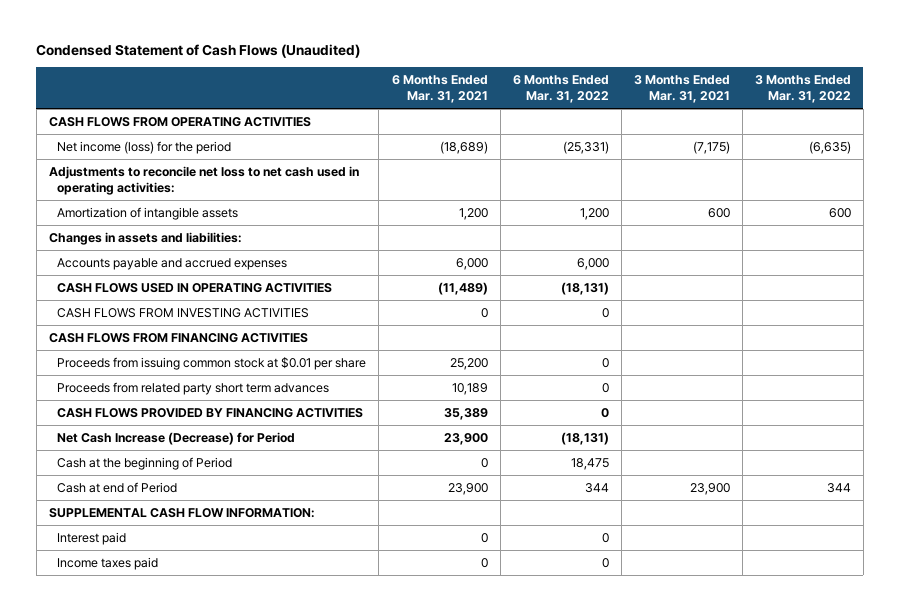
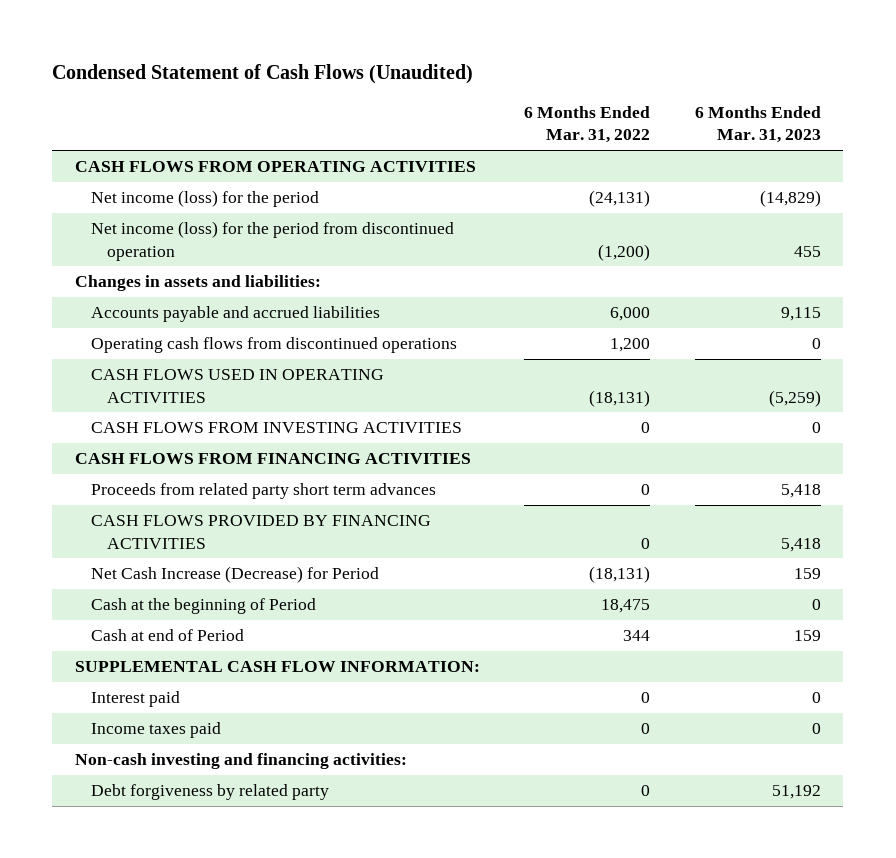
[391,75,488,104] 6 Months Ended Mar. 31, 2021 -> none
[633,75,730,104] 3 Months Ended Mar. 31, 2021 -> none
[754,75,851,104] 3 Months Ended Mar. 31, 2022 -> none
none -> [694,105,821,144] 6 Months Ended Mar. 31, 2023
[48,165,359,195] Adjustments to reconcile net loss to net cash used in operating activities: -> none
[57,206,239,220] Amortization of intangible assets -> none
[562,140,609,154] (25,331) -> [589,190,651,208] (24,131)
none -> [90,221,454,261] Net income (loss) for the period from discontinued operation
[57,257,288,270] Accounts payable and accrued expenses -> [90,306,380,323] Accounts payable and accrued liabilities
none -> [90,337,457,354] Operating cash flows from discontinued operations
[57,356,367,370] Proceeds from issuing common stock at $0.01 per share -> none
none -> [74,753,407,770] Non-cash investing and financing activities:
none -> [90,784,329,801] Debt forgiveness by related party

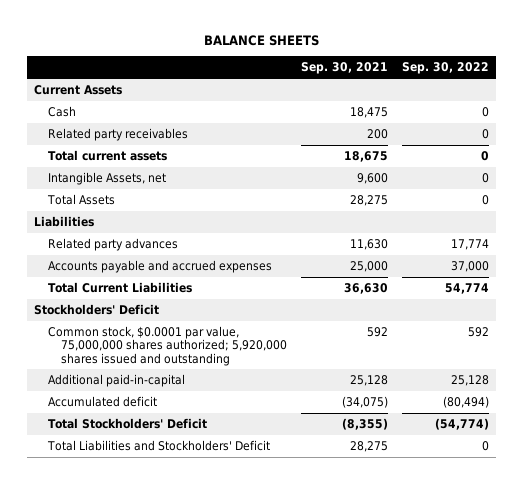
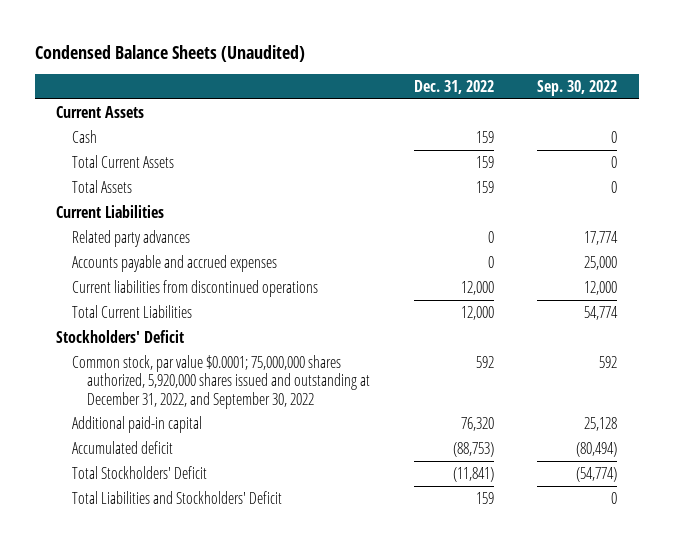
[203,35,319,47] BALANCE SHEETS -> [34,44,305,62] Condensed Balance Sheets (Unaudited)
[301,62,389,75] Sep. 30, 2021 -> none
none -> [413,80,494,95] Dec. 31, 2022
[47,127,188,141] Related party receivables -> none
[47,171,166,185] Intangible Assets, net -> none
[47,149,167,161] Total current assets -> [71,154,174,168] Total Current Assets
[34,215,95,227] Liabilities -> [56,204,165,218] Current Liabilities
[450,260,489,272] 37,000 -> [584,255,618,270] 25,000
none -> [71,279,318,297] Current liabilities from discontinued operations
[47,325,288,366] Common stock, $0.0001 par value, 75,000,000 shares authorized; 5,920,000 shares issued and outstanding -> [71,354,371,409] Common stock, par value $0.0001; 75,000,000 shares authorized, 5,920,000 shares issued and outstanding at December 31, 2022, and September 30, 2022
[47,373,185,387] Additional paid-in-capital -> [71,415,202,433] Additional paid-in capital

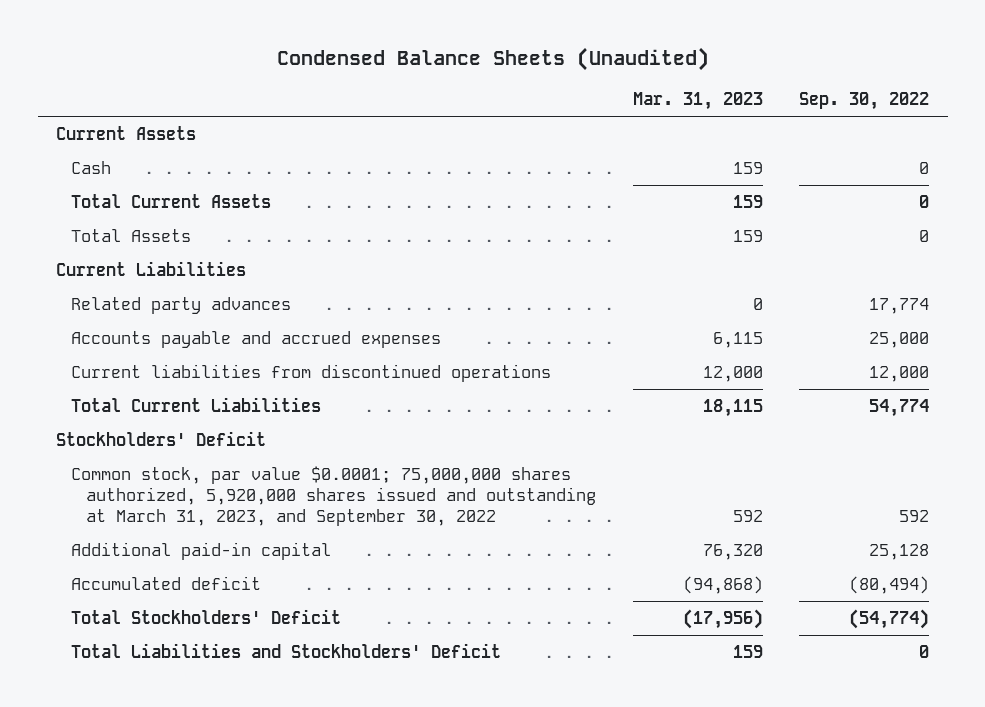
[413,80,494,95] Dec. 31, 2022 -> none
none -> [632,91,763,110] Mar. 31, 2023
[71,354,371,409] Common stock, par value $0.0001; 75,000,000 shares authorized, 5,920,000 shares issued and outstanding at December 31, 2022, and September 30, 2022 -> [71,466,597,527] Common stock, par value $0.0001; 75,000,000 shares authorized, 5,920,000 shares issued and outstanding at March 31, 2023, and September 30, 2022

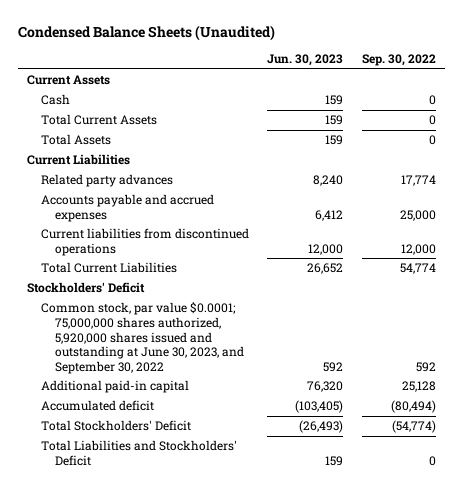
[632,91,763,110] Mar. 31, 2023 -> none
none -> [267,54,344,67] Jun. 30, 2023
[71,466,597,527] Common stock, par value $0.0001; 75,000,000 shares authorized, 5,920,000 shares issued and outstanding at March 31, 2023, and September 30, 2022 -> [41,302,245,374] Common stock, par value $0.0001; 75,000,000 shares authorized, 5,920,000 shares issued and outstanding at June 30, 2023, and September 30, 2022

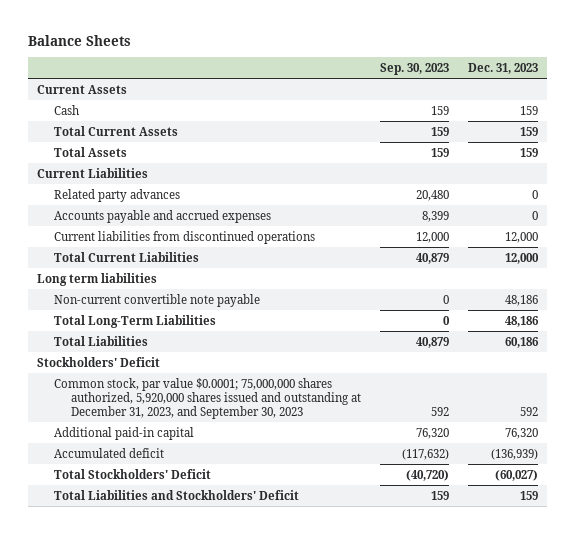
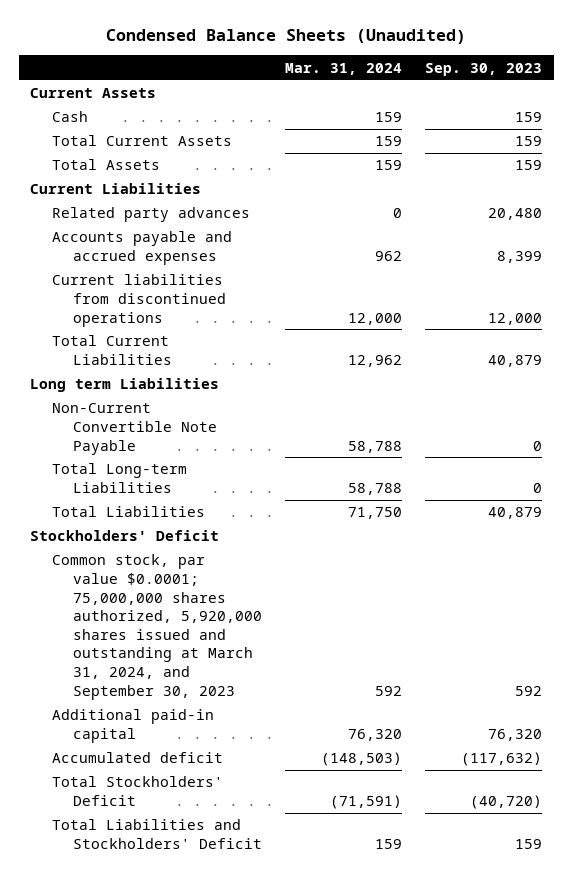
[27,34,131,46] Balance Sheets -> [106,28,467,44] Condensed Balance Sheets (Unaudited)
[467,62,538,74] Dec. 31, 2023 -> none
none -> [285,62,403,75] Mar. 31, 2024
[37,272,158,286] Long term liabilities -> [29,378,219,393] Long term Liabilities
[54,293,261,307] Non-current convertible note payable -> [51,403,218,455] Non-Current Convertible Note Payable
[54,314,217,328] Total Long-Term Liabilities -> [51,463,187,493] Total Long-term Liabilities
[54,377,362,419] Common stock, par value $0.0001; 75,000,000 shares authorized, 5,920,000 shares issued and outstanding at December 31, 2023, and September 30, 2023 -> [51,554,263,700] Common stock, par value $0.0001; 75,000,000 shares authorized, 5,920,000 shares issued and outstanding at March 31, 2024, and September 30, 2023

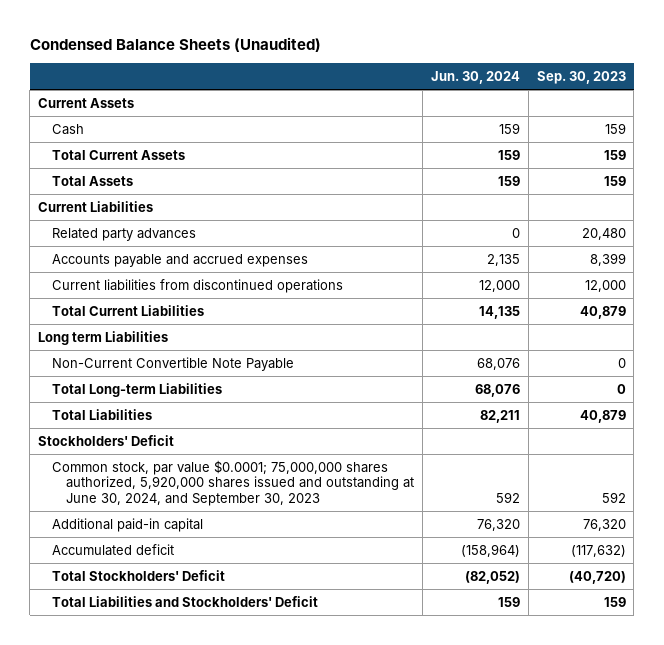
[285,62,403,75] Mar. 31, 2024 -> none
none -> [430,71,520,85] Jun. 30, 2024
[51,554,263,700] Common stock, par value $0.0001; 75,000,000 shares authorized, 5,920,000 shares issued and outstanding at March 31, 2024, and September 30, 2023 -> [52,459,415,507] Common stock, par value $0.0001; 75,000,000 shares authorized, 5,920,000 shares issued and outstanding at June 30, 2024, and September 30, 2023

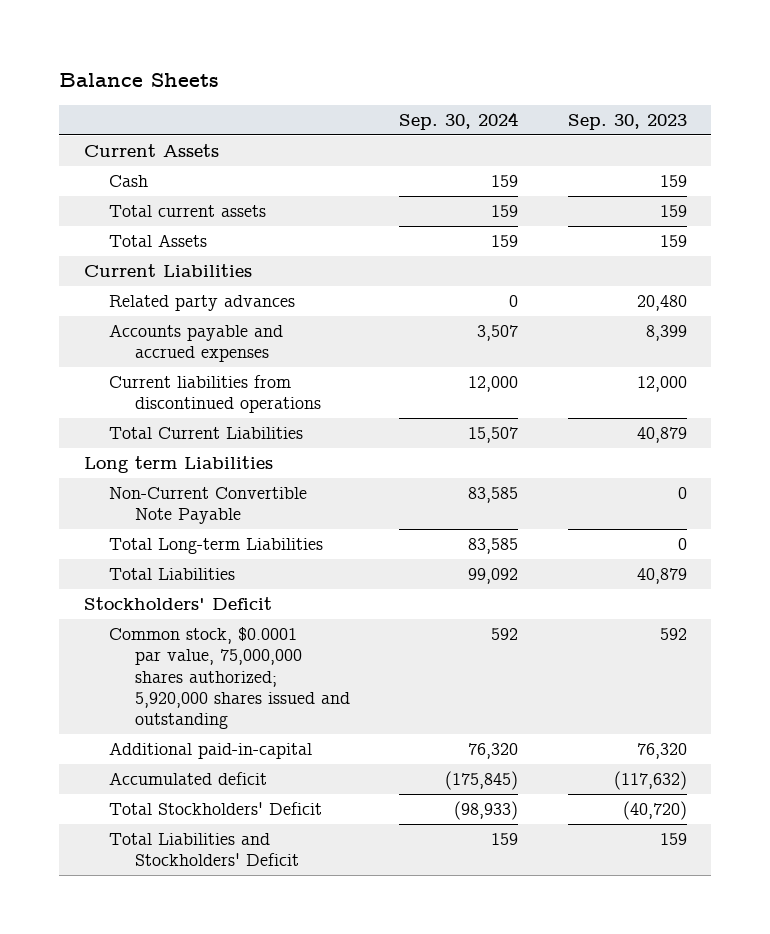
[29,37,321,53] Condensed Balance Sheets (Unaudited) -> [58,72,219,87] Balance Sheets
[430,71,520,85] Jun. 30, 2024 -> none
none -> [399,112,519,131] Sep. 30, 2024
[52,149,186,160] Total Current Assets -> [109,205,267,218] Total current assets
[52,459,415,507] Common stock, par value $0.0001; 75,000,000 shares authorized, 5,920,000 shares issued and outstanding at June 30, 2024, and September 30, 2023 -> [109,627,351,729] Common stock, $0.0001 par value, 75,000,000 shares authorized; 5,920,000 shares issued and outstanding
[52,517,204,532] Additional paid-in capital -> [109,742,313,760] Additional paid-in-capital

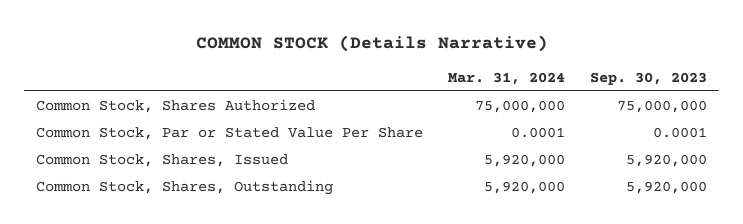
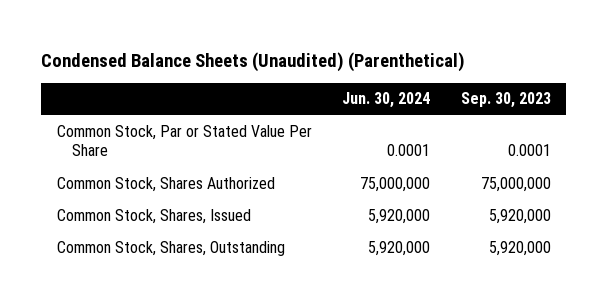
[195,35,548,53] COMMON STOCK (Details Narrative) -> [41,51,466,72] Condensed Balance Sheets (Unaudited) (Parenthetical)
[448,71,566,85] Mar. 31, 2024 -> none
none -> [342,92,431,109] Jun. 30, 2024
[36,99,316,114] Common Stock, Shares Authorized -> [56,176,275,192] Common Stock, Shares Authorized

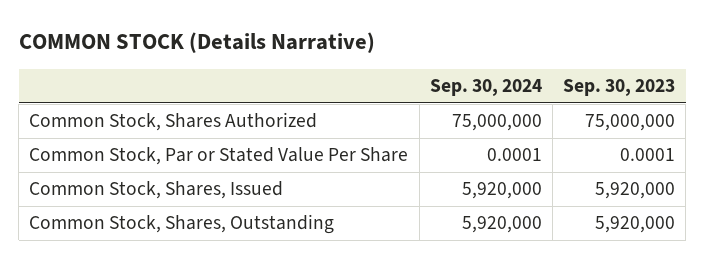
[41,51,466,72] Condensed Balance Sheets (Unaudited) (Parenthetical) -> [18,32,375,54] COMMON STOCK (Details Narrative)
[342,92,431,109] Jun. 30, 2024 -> none
none -> [429,79,542,97] Sep. 30, 2024
[56,124,312,157] Common Stock, Par or Stated Value Per Share -> [29,147,409,166] Common Stock, Par or Stated Value Per Share

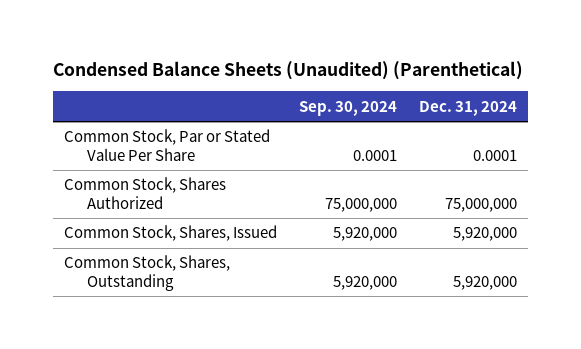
[18,32,375,54] COMMON STOCK (Details Narrative) -> [52,61,523,81] Condensed Balance Sheets (Unaudited) (Parenthetical)
[563,79,676,97] Sep. 30, 2023 -> none
none -> [419,100,518,116] Dec. 31, 2024
[29,112,318,132] Common Stock, Shares Authorized -> [63,177,226,209] Common Stock, Shares Authorized

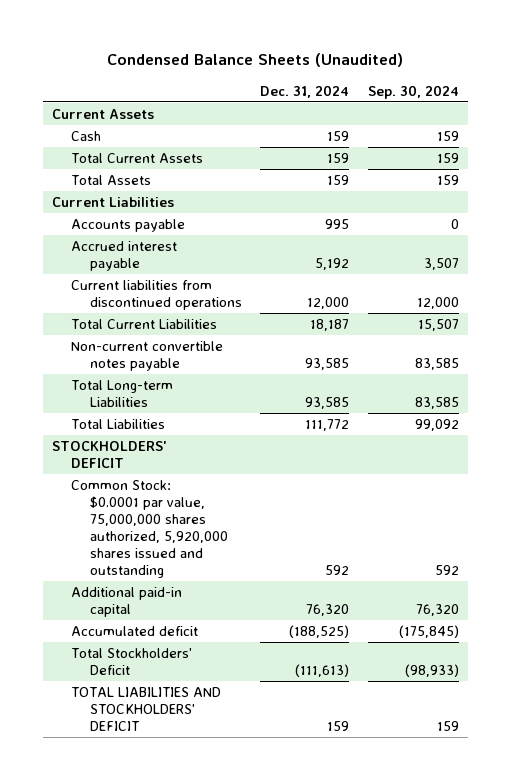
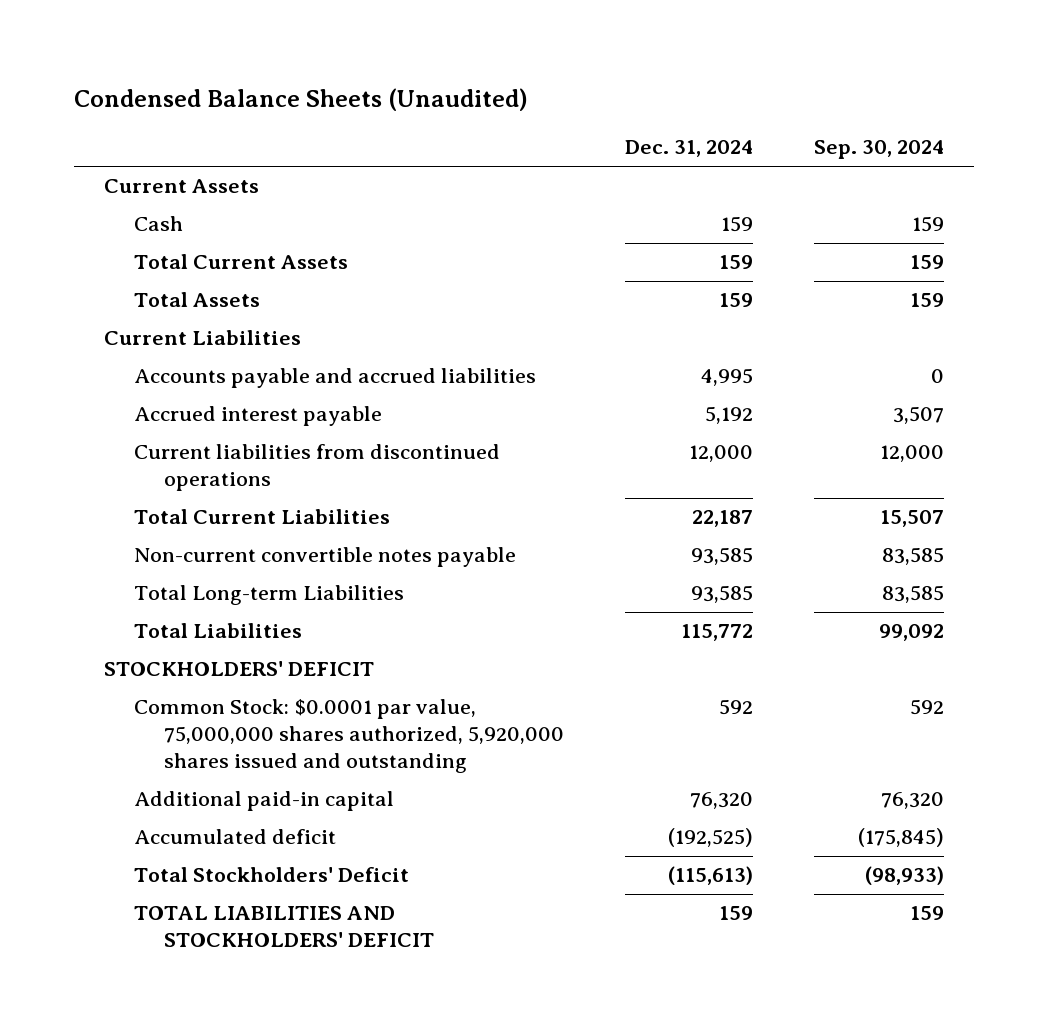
[71,218,186,232] Accounts payable -> none
none -> [134,368,537,389] Accounts payable and accrued liabilities
[310,318,350,331] 18,187 -> [692,510,754,528] 22,187
[305,418,350,431] 111,772 -> [681,624,754,642] 115,772
[289,624,350,638] (188,525) -> [668,828,754,848] (192,525)
[295,663,350,677] (111,613) -> [668,866,754,886] (115,613)

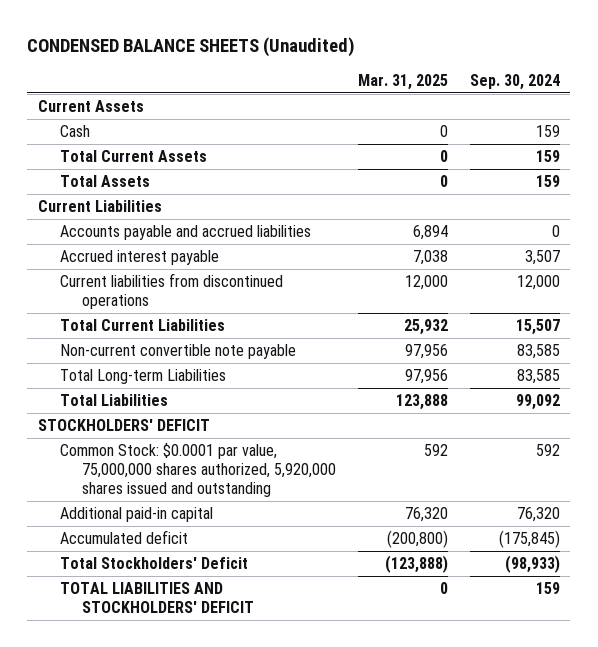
[73,87,528,111] Condensed Balance Sheets (Unaudited) -> [27,37,356,58] CONDENSED BALANCE SHEETS (Unaudited)
[625,140,754,158] Dec. 31, 2024 -> none
none -> [357,74,448,91] Mar. 31, 2025
[134,547,517,568] Non-current convertible notes payable -> [60,343,297,359] Non-current convertible note payable

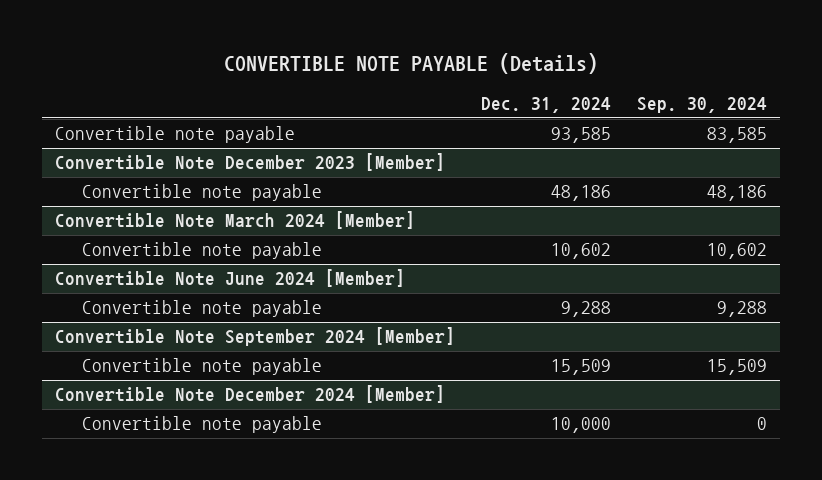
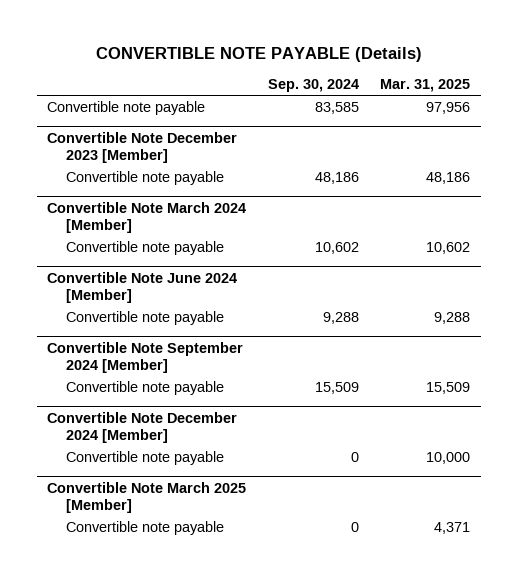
[481,97,612,114] Dec. 31, 2024 -> none
none -> [380,79,471,93] Mar. 31, 2025
none -> [47,481,247,514] Convertible Note March 2025 [Member]
none -> [65,521,224,536] Convertible note payable

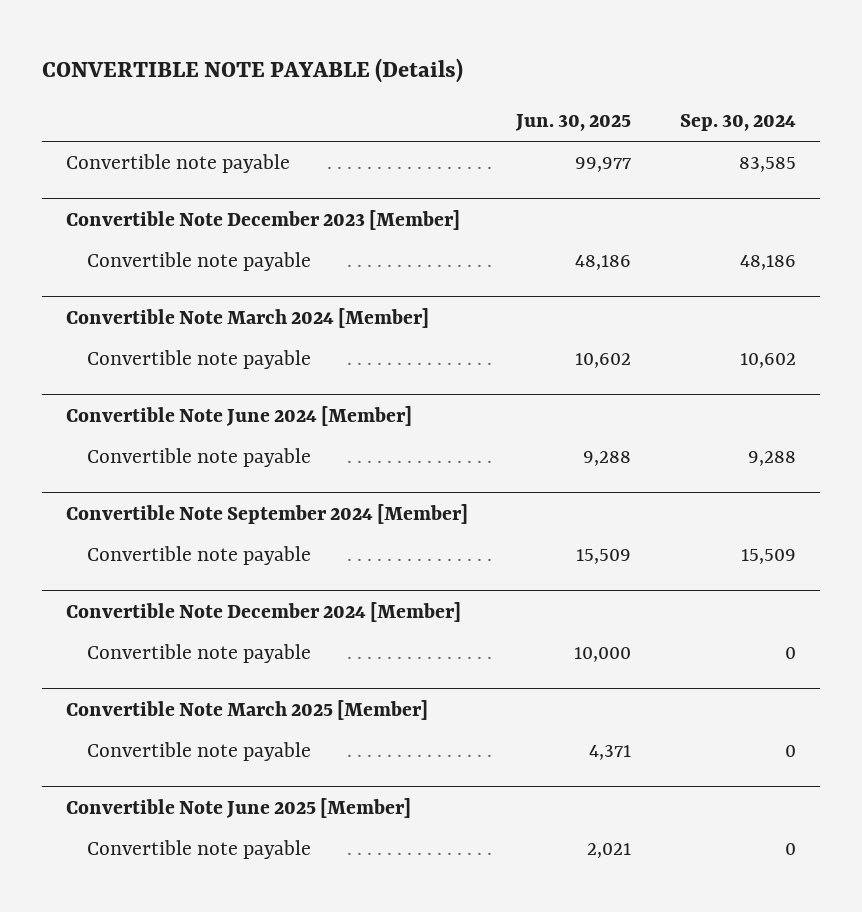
[380,79,471,93] Mar. 31, 2025 -> none
none -> [515,113,632,131] Jun. 30, 2025
none -> [66,797,412,818] Convertible Note June 2025 [Member]
none -> [87,840,312,860] Convertible note payable

